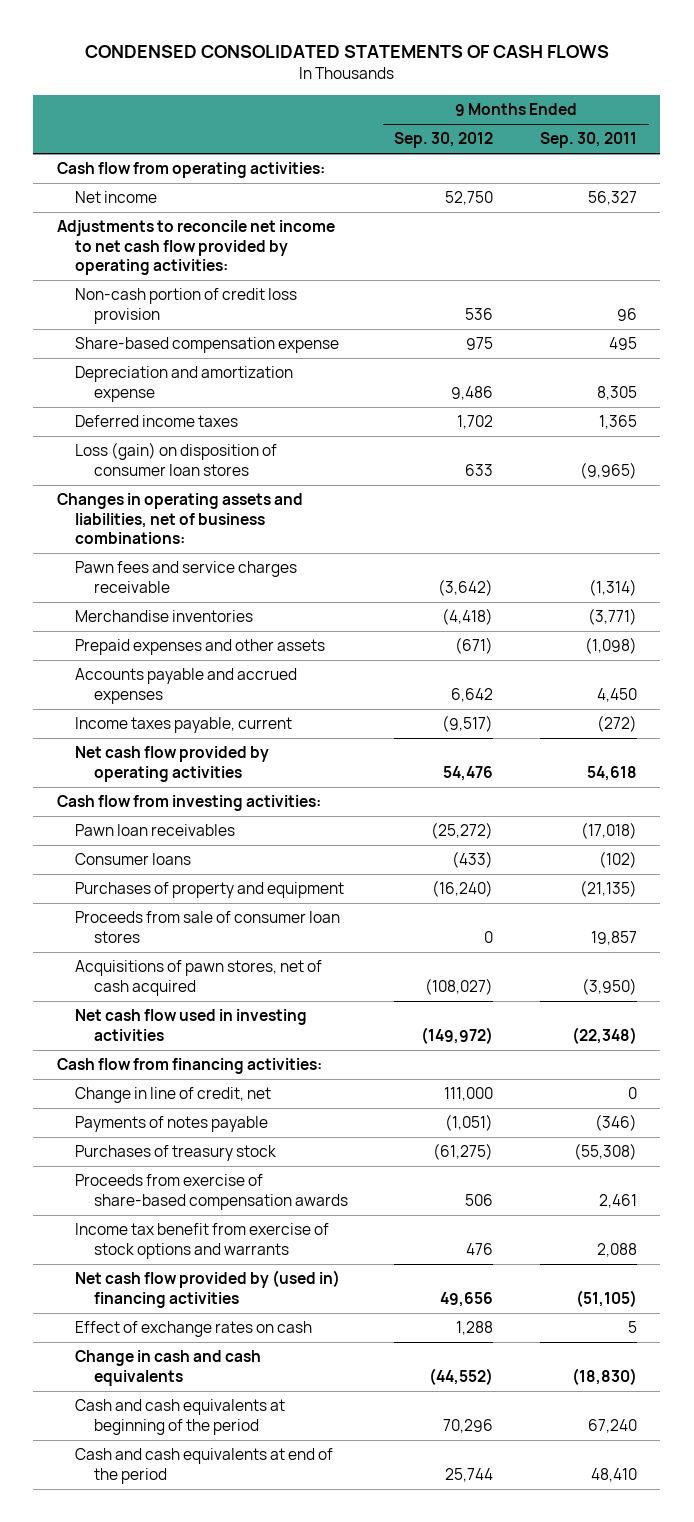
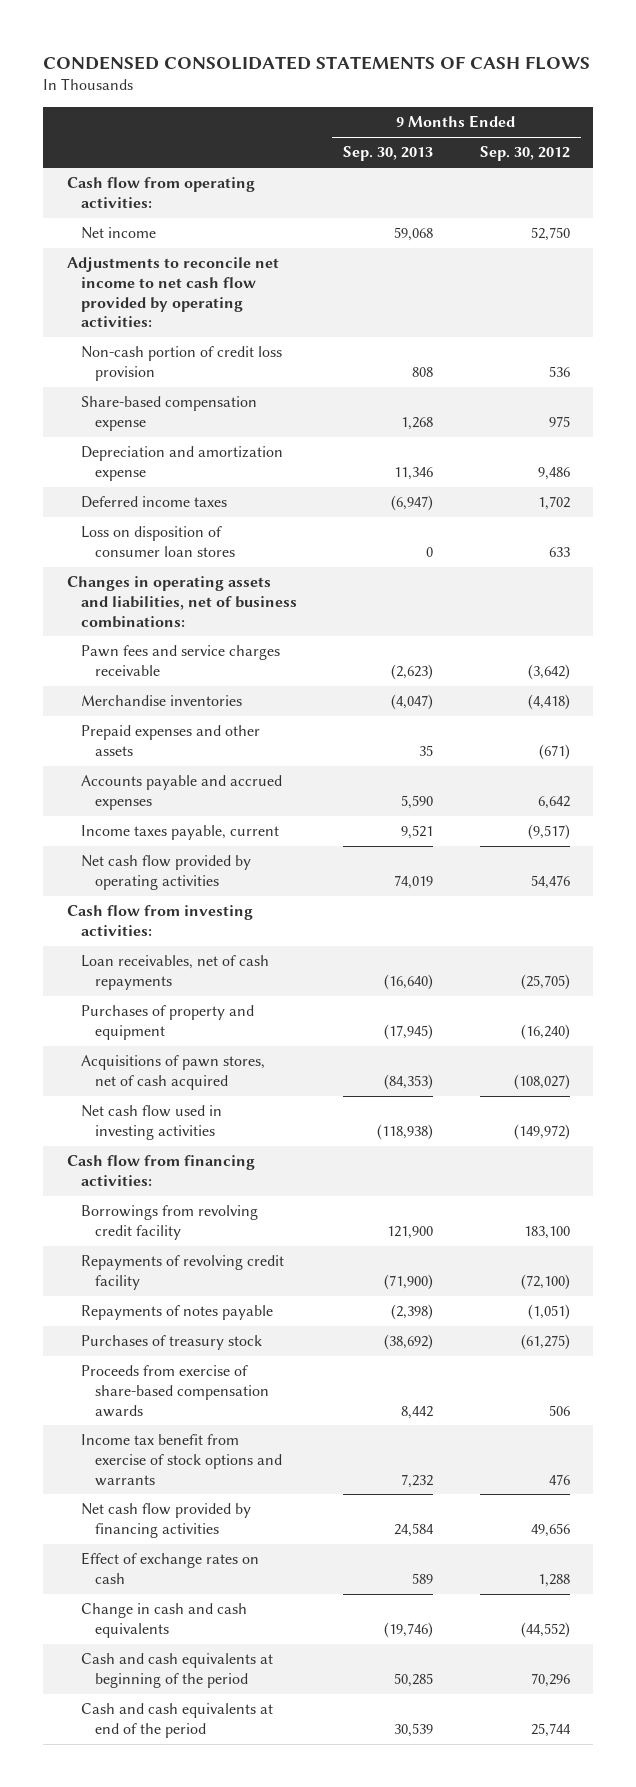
[540,132,638,149] Sep. 30, 2011 -> none
none -> [343,146,434,162] Sep. 30, 2013
[75,442,278,476] Loss (gain) on disposition of consumer loan stores -> [80,526,235,558] Loss on disposition of consumer loan stores
[75,853,192,866] Consumer loans -> none
[75,824,236,837] Pawn loan receivables -> [80,955,269,991] Loan receivables, net of cash repayments
[431,822,494,840] (25,272) -> [520,974,570,991] (25,705)
[75,911,341,943] Proceeds from sale of consumer loan stores -> none
[75,1087,272,1104] Change in line of credit, net -> none
none -> [80,1205,258,1241] Borrowings from revolving credit facility
none -> [80,1255,284,1291] Repayments of revolving credit facility
[75,1116,269,1133] Payments of notes payable -> [80,1305,273,1321] Repayments of notes payable
[75,1270,341,1308] Net cash flow provided by (used in) financing activities -> [80,1503,251,1539] Net cash flow provided by financing activities

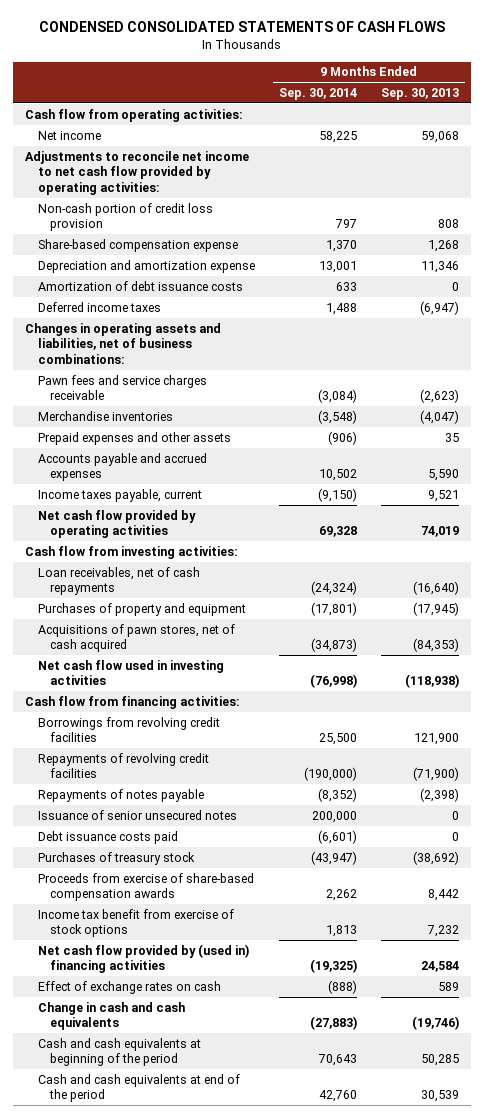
[479,146,570,162] Sep. 30, 2012 -> none
none -> [278,87,357,100] Sep. 30, 2014
none -> [37,280,243,291] Amortization of debt issuance costs
[80,526,235,558] Loss on disposition of consumer loan stores -> none
[80,1205,258,1241] Borrowings from revolving credit facility -> [37,716,220,743] Borrowings from revolving credit facilities
[80,1255,284,1291] Repayments of revolving credit facility -> [37,752,209,779] Repayments of revolving credit facilities
none -> [37,809,237,820] Issuance of senior unsecured notes
none -> [37,830,178,844] Debt issuance costs paid
[80,1434,282,1486] Income tax benefit from exercise of stock options and warrants -> [37,908,234,938] Income tax benefit from exercise of stock options
[80,1503,251,1539] Net cash flow provided by financing activities -> [37,943,249,974] Net cash flow provided by (used in) financing activities

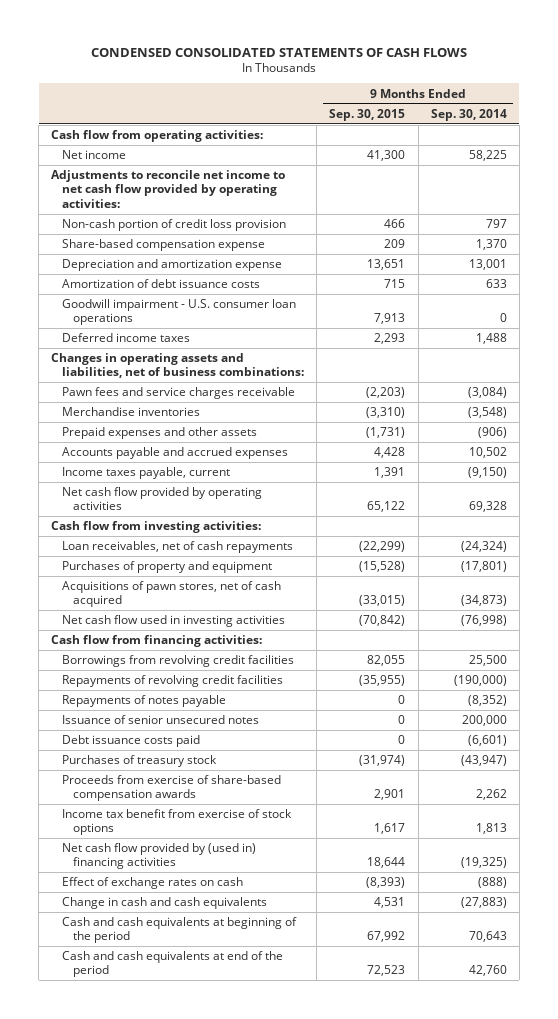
[381,87,460,100] Sep. 30, 2013 -> none
none -> [329,108,406,121] Sep. 30, 2015
none -> [61,299,296,326] Goodwill impairment - U.S. consumer loan operations

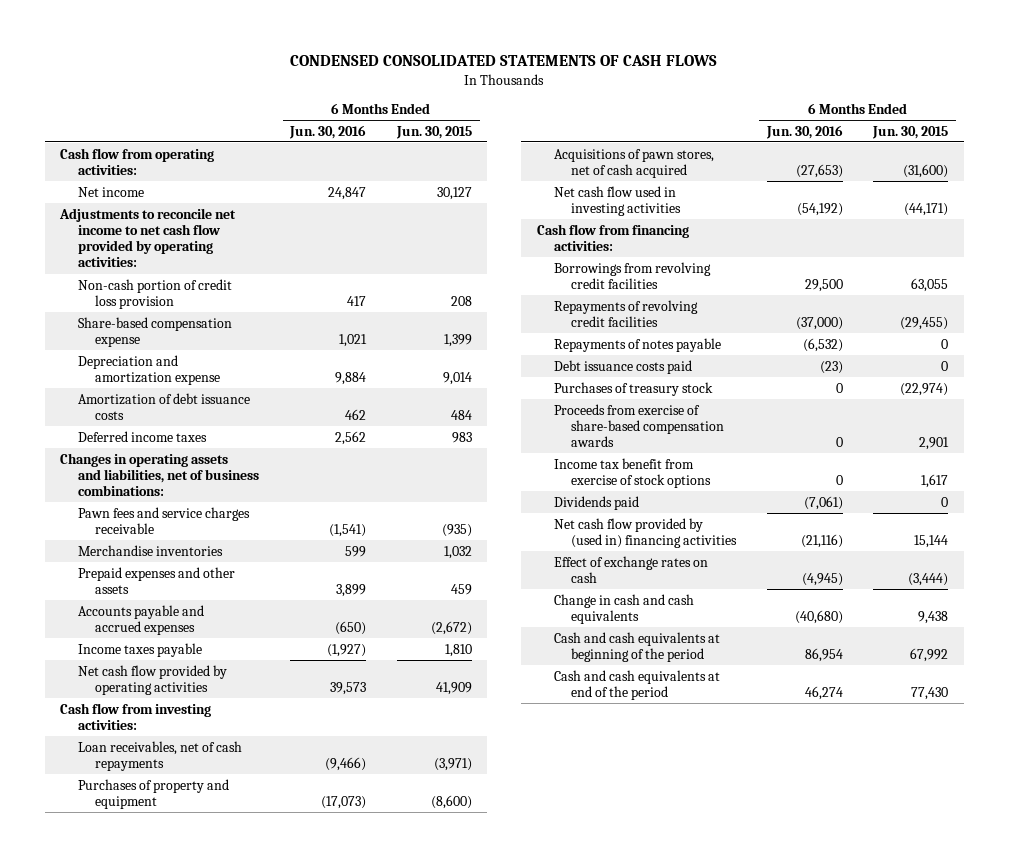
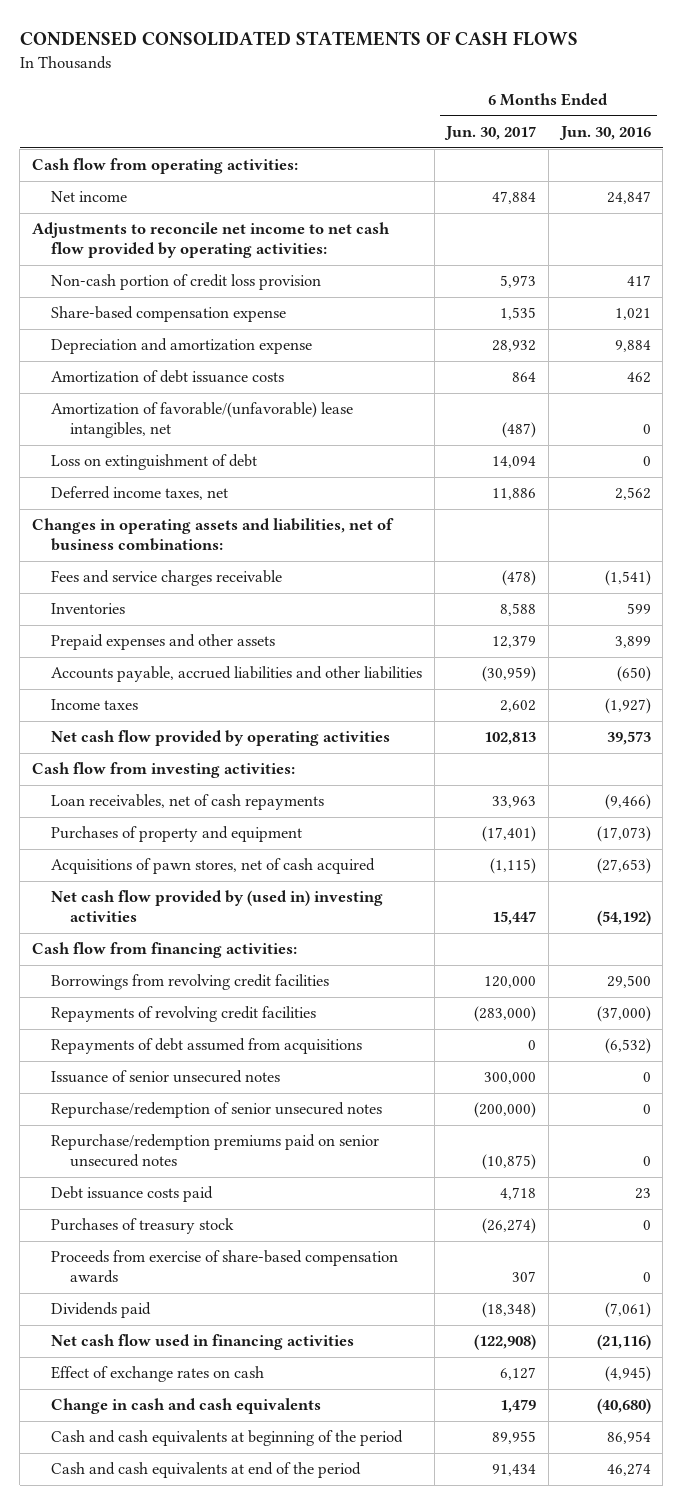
[396,125,473,139] Jun. 30, 2015 -> none
none -> [444,126,537,141] Jun. 30, 2017
none -> [51,402,354,439] Amortization of favorable/(unfavorable) lease intangibles, net
none -> [51,454,258,471] Loss on extinguishment of debt
[77,430,207,442] Deferred income taxes -> [51,486,229,501] Deferred income taxes, net
[77,506,250,534] Pawn fees and service charges receivable -> [51,570,283,587] Fees and service charges receivable
[77,544,223,556] Merchandise inventories -> [51,603,126,615] Inventories
[77,604,204,635] Accounts payable and accrued expenses -> [51,666,423,683] Accounts payable, accrued liabilities and other liabilities
[77,642,202,657] Income taxes payable -> [51,699,139,711] Income taxes
[553,185,681,216] Net cash flow used in investing activities -> [51,890,384,923] Net cash flow provided by (used in) investing activities
[553,337,721,352] Repayments of notes payable -> [51,1038,363,1055] Repayments of debt assumed from acquisitions
none -> [51,1070,281,1084] Issuance of senior unsecured notes
none -> [51,1102,383,1119] Repurchase/redemption of senior unsecured notes
none -> [51,1134,380,1168] Repurchase/redemption premiums paid on senior unsecured notes
[819,360,843,374] (23) -> [634,1188,651,1200] 23
[553,457,711,488] Income tax benefit from exercise of stock options -> none
[553,517,737,548] Net cash flow provided by (used in) financing activities -> [51,1334,355,1351] Net cash flow used in financing activities

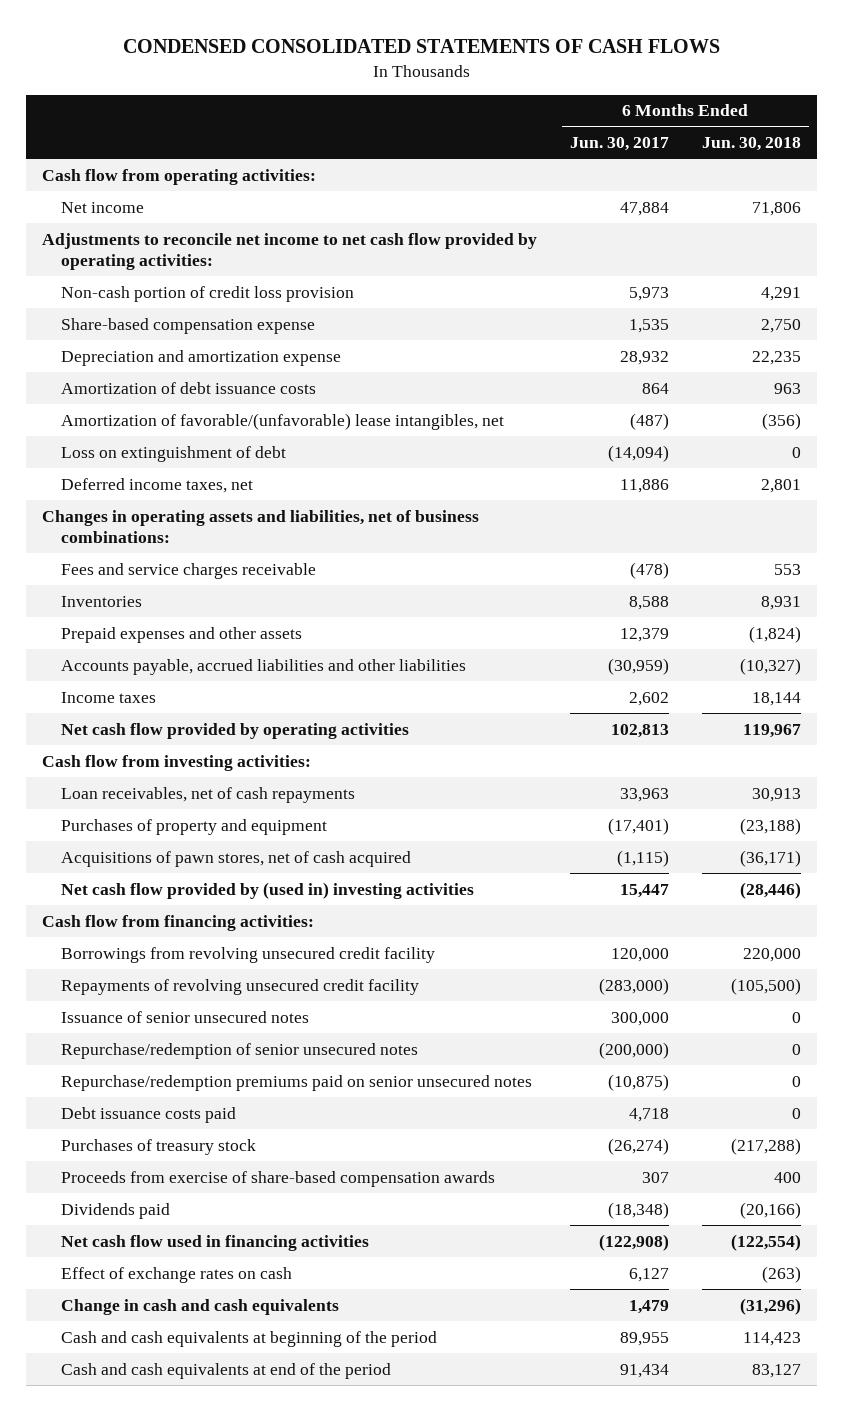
[558,126,651,141] Jun. 30, 2016 -> none
none -> [701,136,801,151] Jun. 30, 2018
[492,456,537,469] 14,094 -> [608,444,670,462] (14,094)
[51,1038,363,1055] Repayments of debt assumed from acquisitions -> none
[51,974,330,991] Borrowings from revolving credit facilities -> [60,946,435,963] Borrowings from revolving unsecured credit facility
[51,1006,317,1023] Repayments of revolving credit facilities -> [60,978,419,995] Repayments of revolving unsecured credit facility

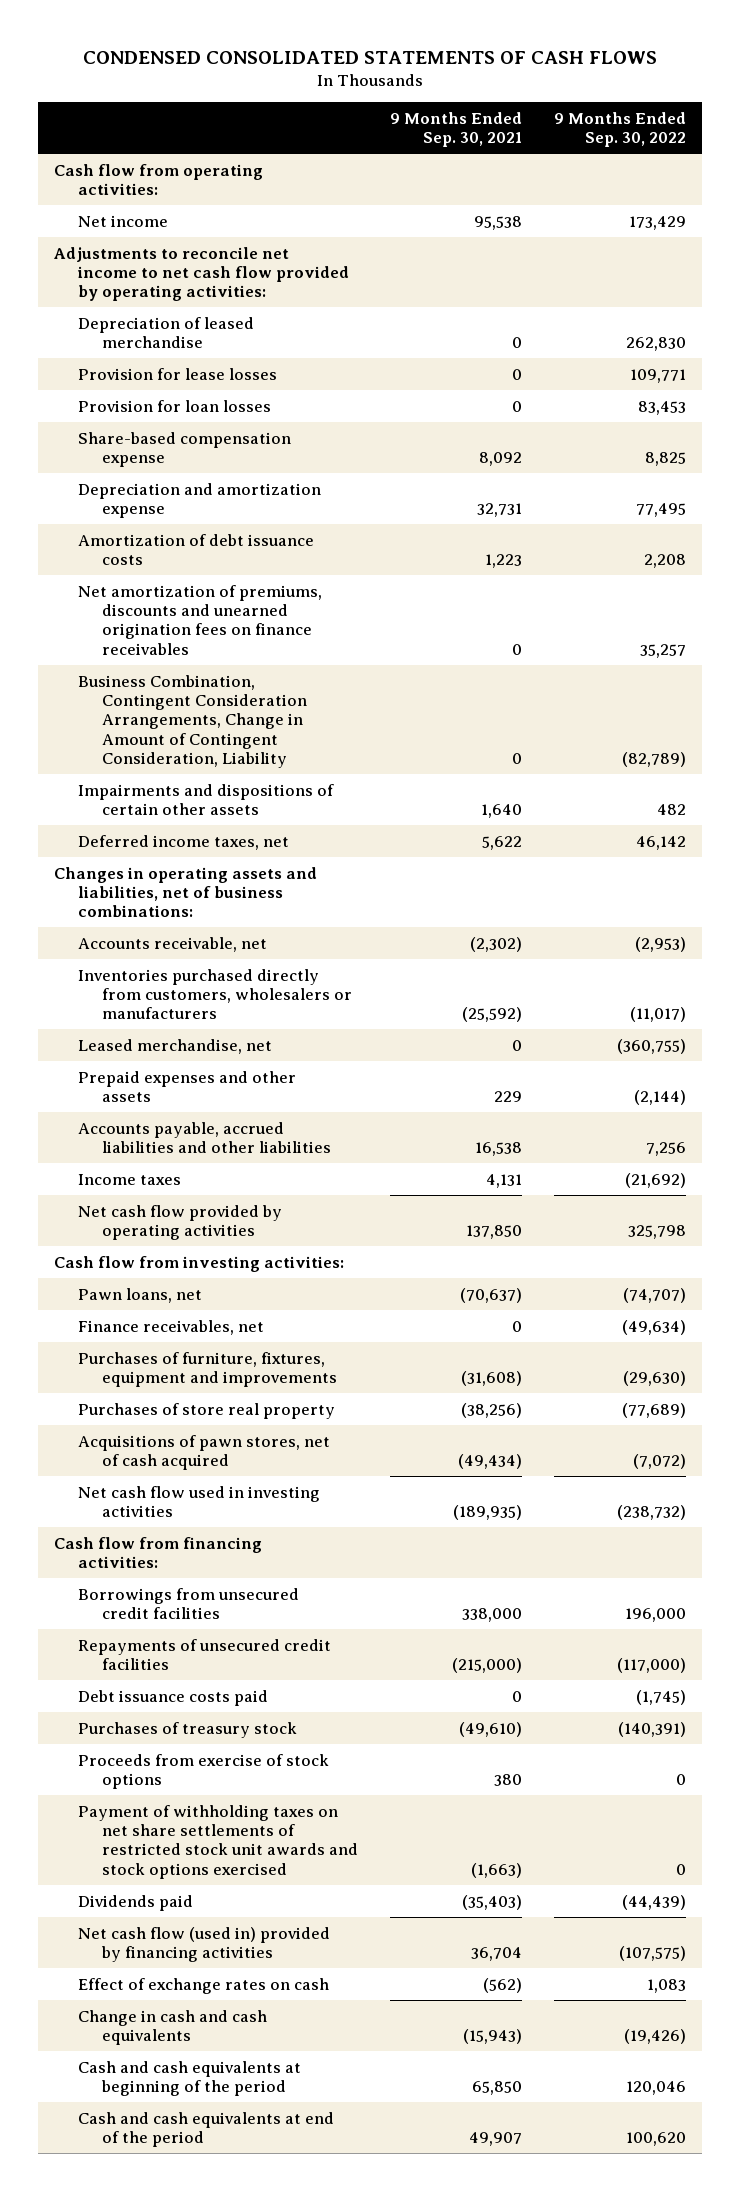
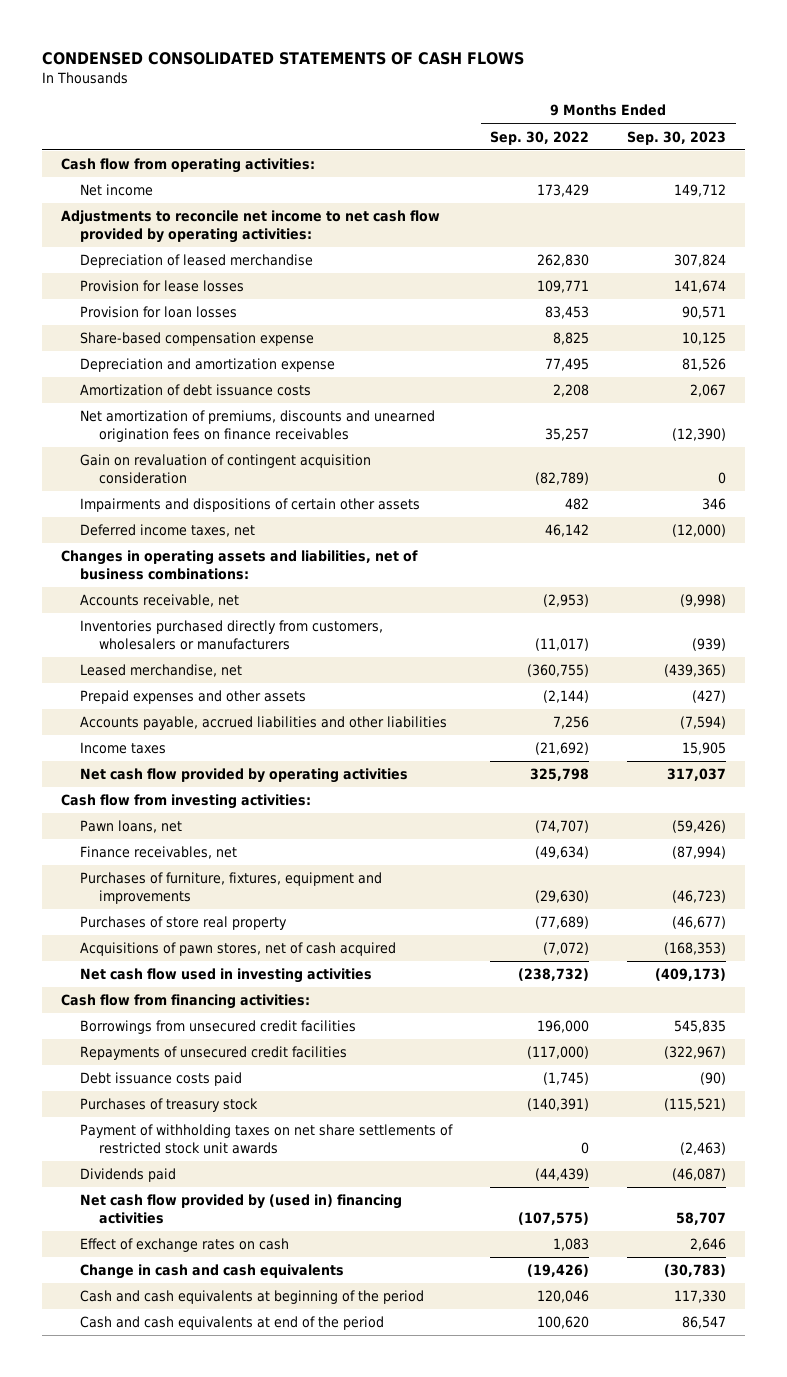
[389,111,522,148] 9 Months Ended Sep. 30, 2021 -> none
none -> [627,130,727,145] Sep. 30, 2023
[78,674,307,768] Business Combination, Contingent Consideration Arrangements, Change in Amount of Contingent Consideration, Liability -> [80,454,372,485] Gain on revaluation of contingent acquisition consideration
[78,1753,330,1789] Proceeds from exercise of stock options -> none
[78,1804,358,1879] Payment of withholding taxes on net share settlements of restricted stock unit awards and stock options exercised -> [80,1124,454,1155] Payment of withholding taxes on net share settlements of restricted stock unit awards
[78,1926,331,1962] Net cash flow (used in) provided by financing activities -> [80,1194,403,1225] Net cash flow provided by (used in) financing activities

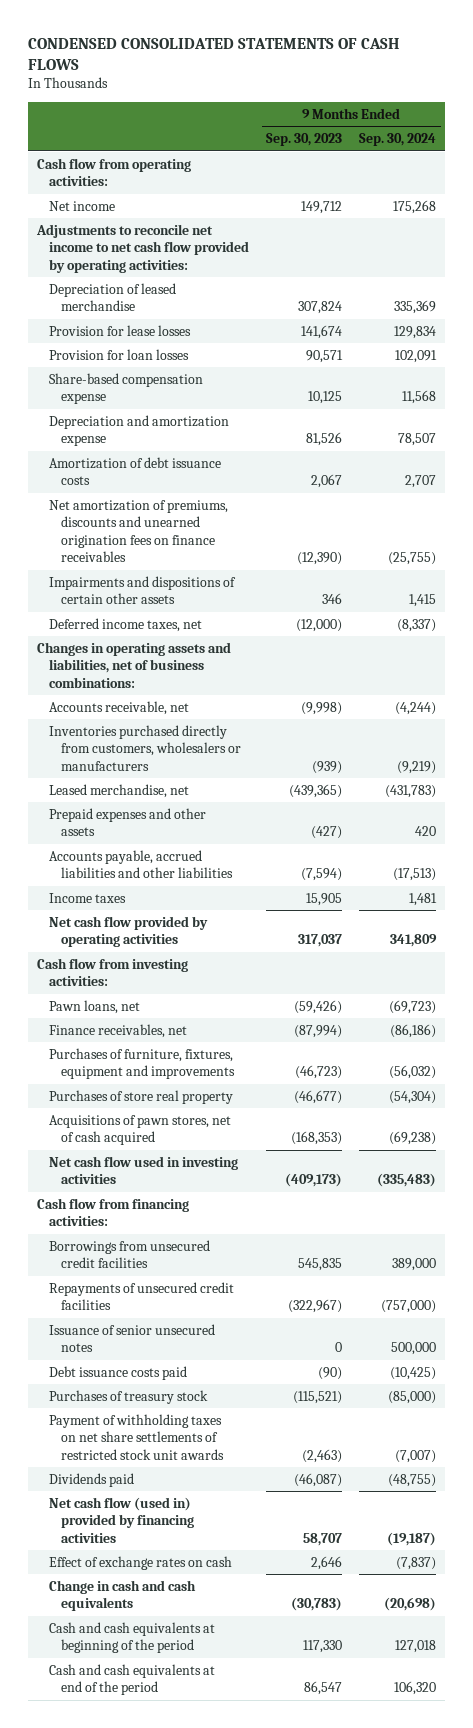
[490,130,590,145] Sep. 30, 2022 -> none
none -> [359,133,437,147] Sep. 30, 2024
[80,454,372,485] Gain on revaluation of contingent acquisition consideration -> none
none -> [49,1323,216,1353] Issuance of senior unsecured notes
[80,1194,403,1225] Net cash flow provided by (used in) financing activities -> [49,1496,195,1543] Net cash flow (used in) provided by financing activities

